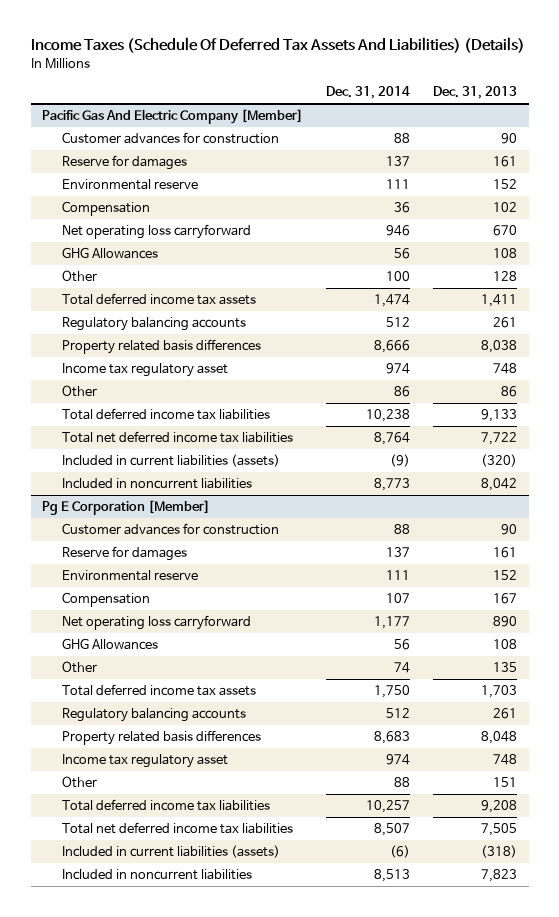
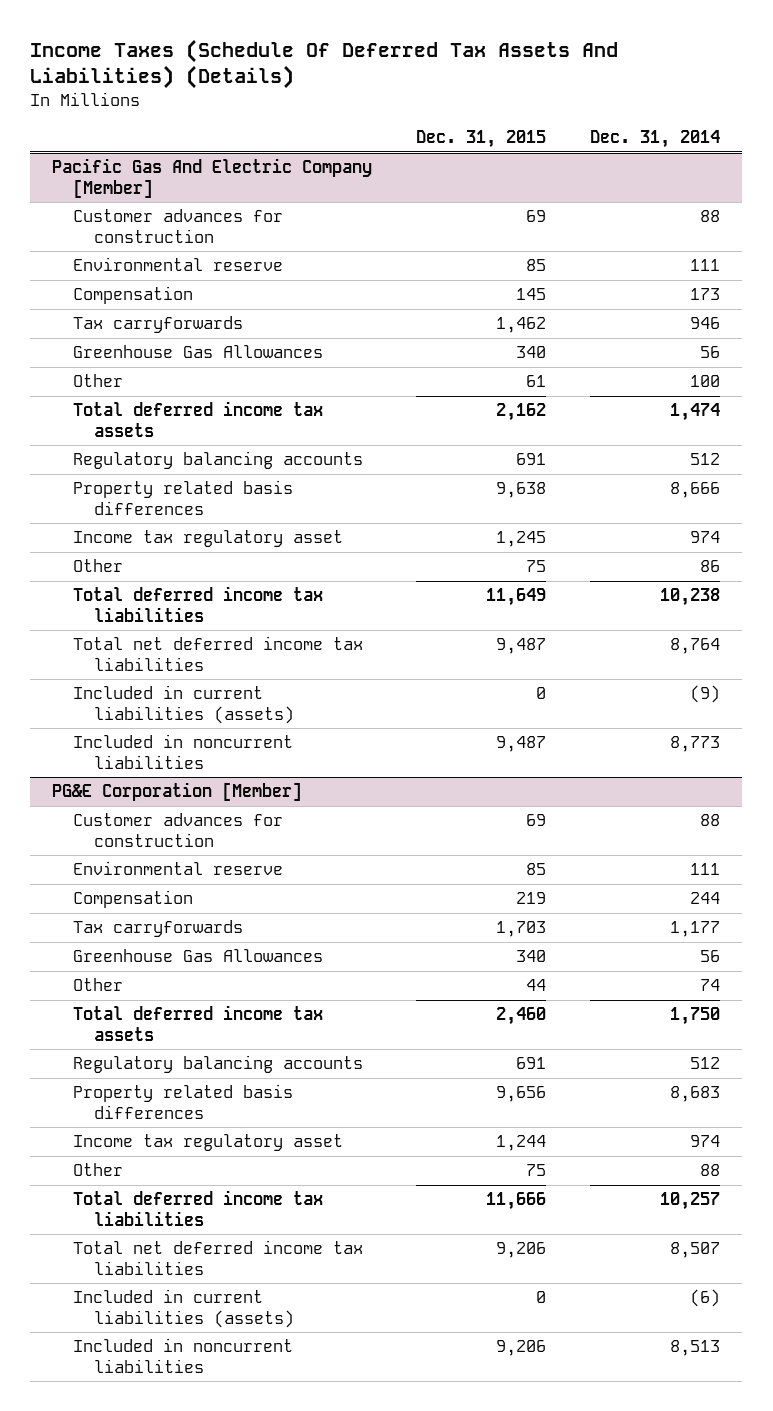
[433,86,518,100] Dec. 31, 2013 -> none
none -> [416,130,547,149] Dec. 31, 2015
[61,155,187,171] Reserve for damages -> none
[394,202,411,214] 36 -> [690,288,721,301] 173
[61,224,251,240] Net operating loss carryforward -> [73,316,244,334] Tax carryforwards
[61,247,158,260] GHG Allowances -> [73,345,324,359] Greenhouse Gas Allowances
[42,500,211,516] Pg E Corporation [Member] -> [52,782,303,802] PG&E Corporation [Member]
[61,546,187,562] Reserve for damages -> none
[386,593,411,604] 107 -> [690,892,721,905] 244
[61,615,251,631] Net operating loss carryforward -> [73,920,244,938] Tax carryforwards
[61,638,158,651] GHG Allowances -> [73,949,324,963] Greenhouse Gas Allowances

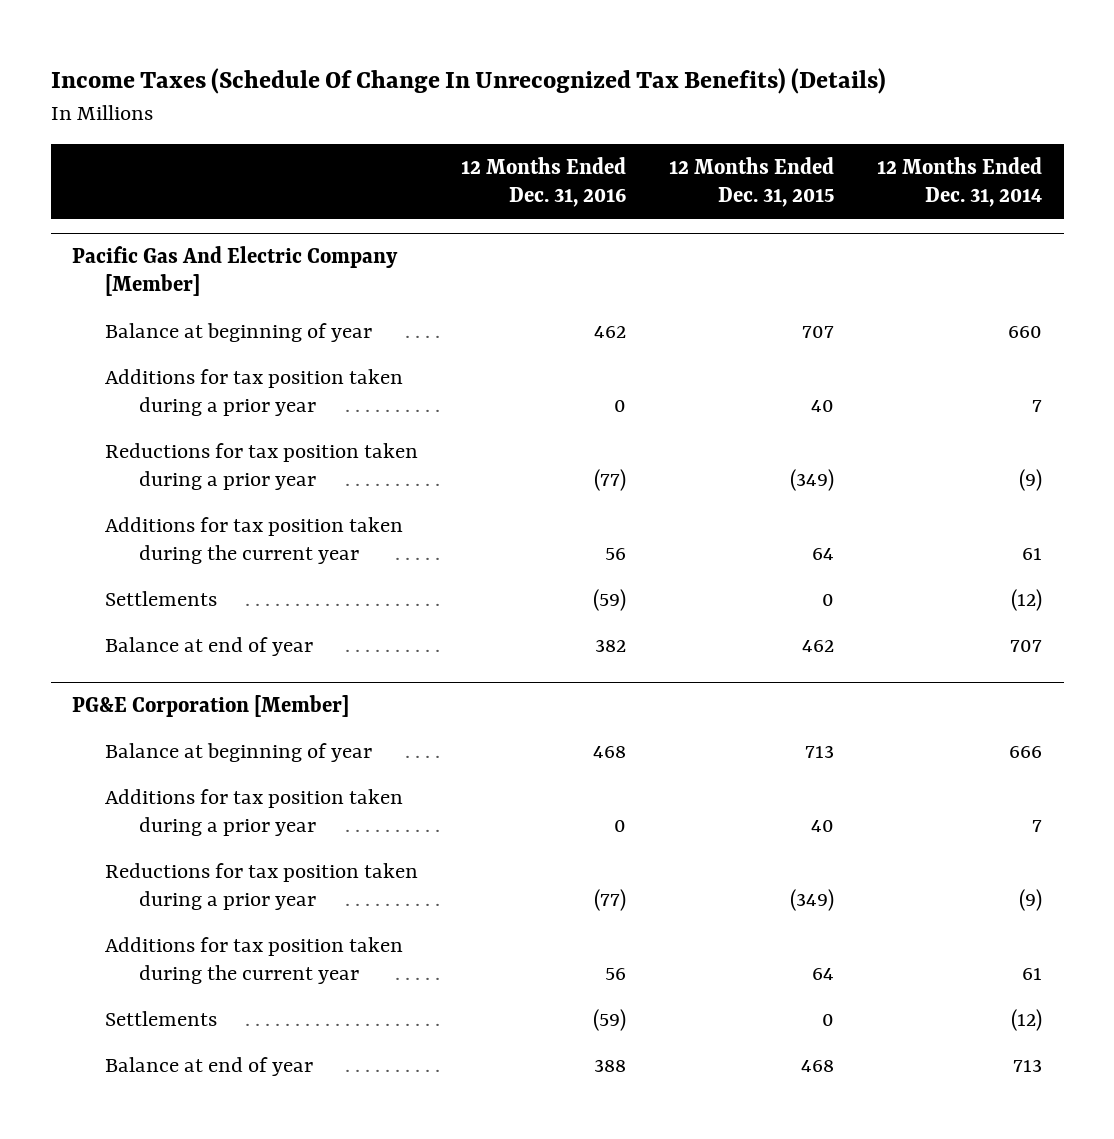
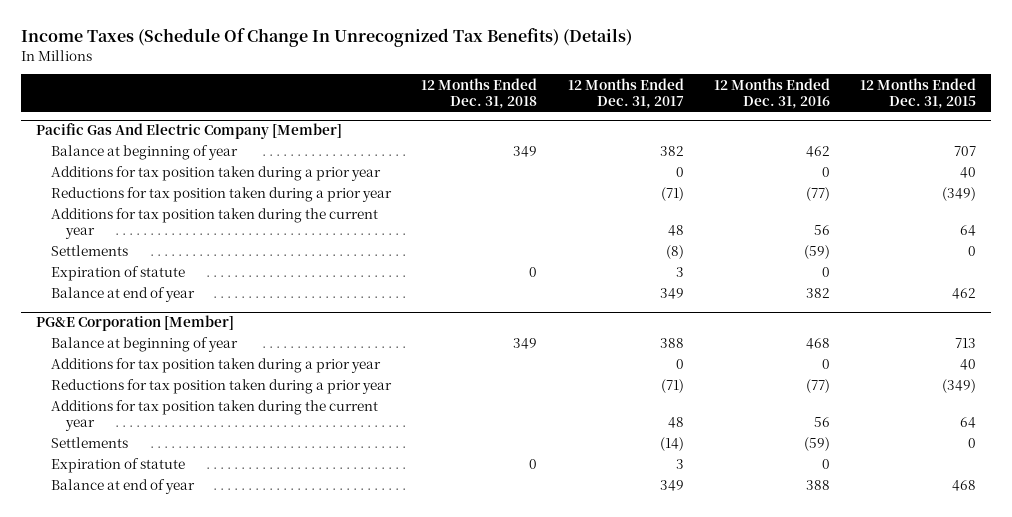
[877,156,1043,208] 12 Months Ended Dec. 31, 2014 -> none
none -> [421,77,538,109] 12 Months Ended Dec. 31, 2018
none -> [567,77,684,109] 12 Months Ended Dec. 31, 2017
none -> [51,266,186,282] Expiration of statute
none -> [51,458,186,474] Expiration of statute

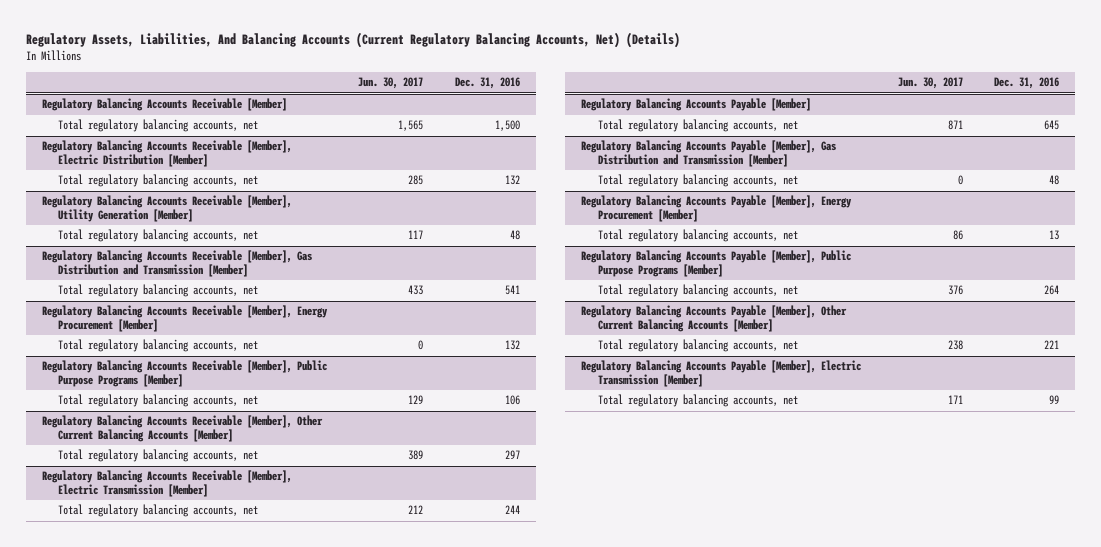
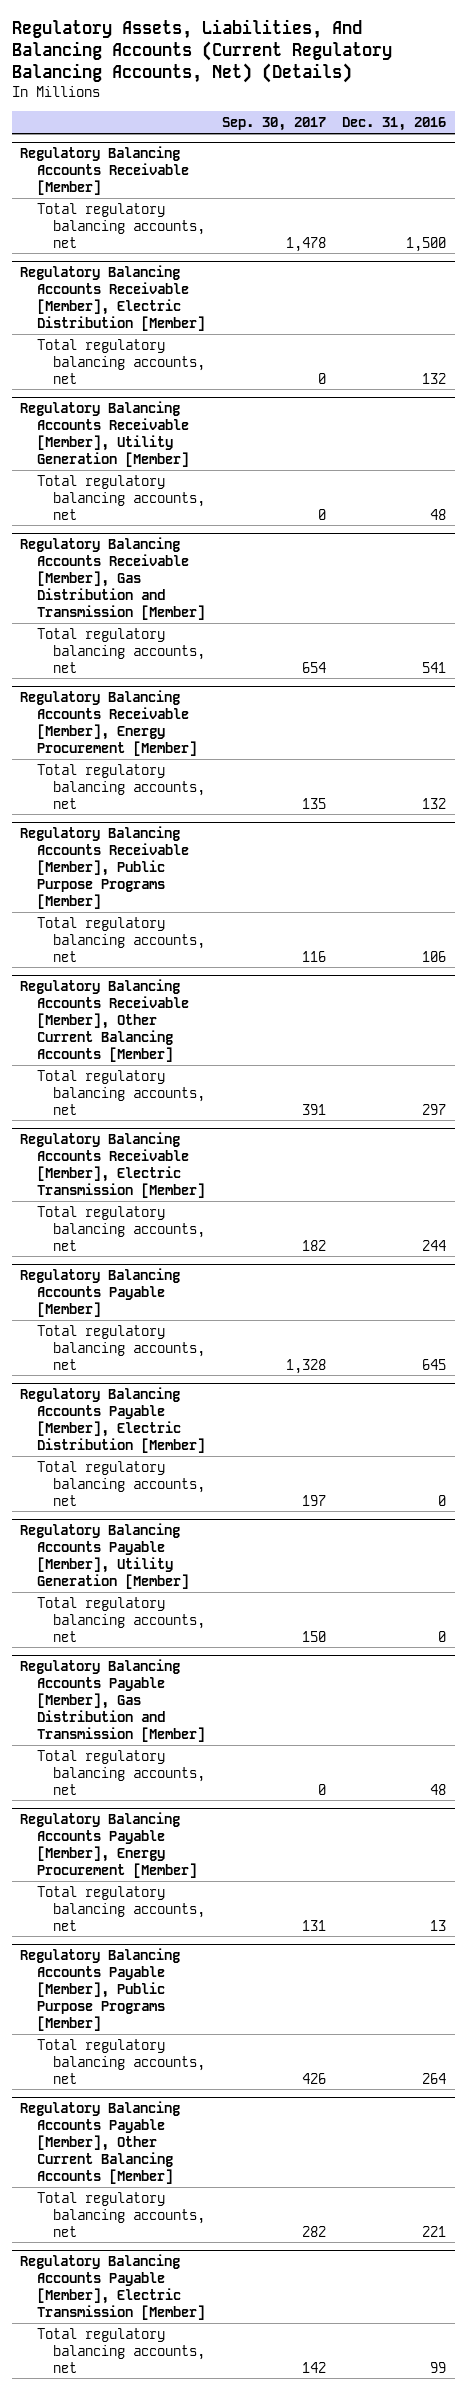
[358,77,424,90] Jun. 30, 2017 -> none
none -> [221,117,326,132] Sep. 30, 2017
none -> [19,1387,205,1453] Regulatory Balancing Accounts Payable [Member], Electric Distribution [Member]
none -> [36,1460,206,1506] Total regulatory balancing accounts, net
none -> [19,1523,189,1589] Regulatory Balancing Accounts Payable [Member], Utility Generation [Member]
none -> [36,1596,206,1642] Total regulatory balancing accounts, net

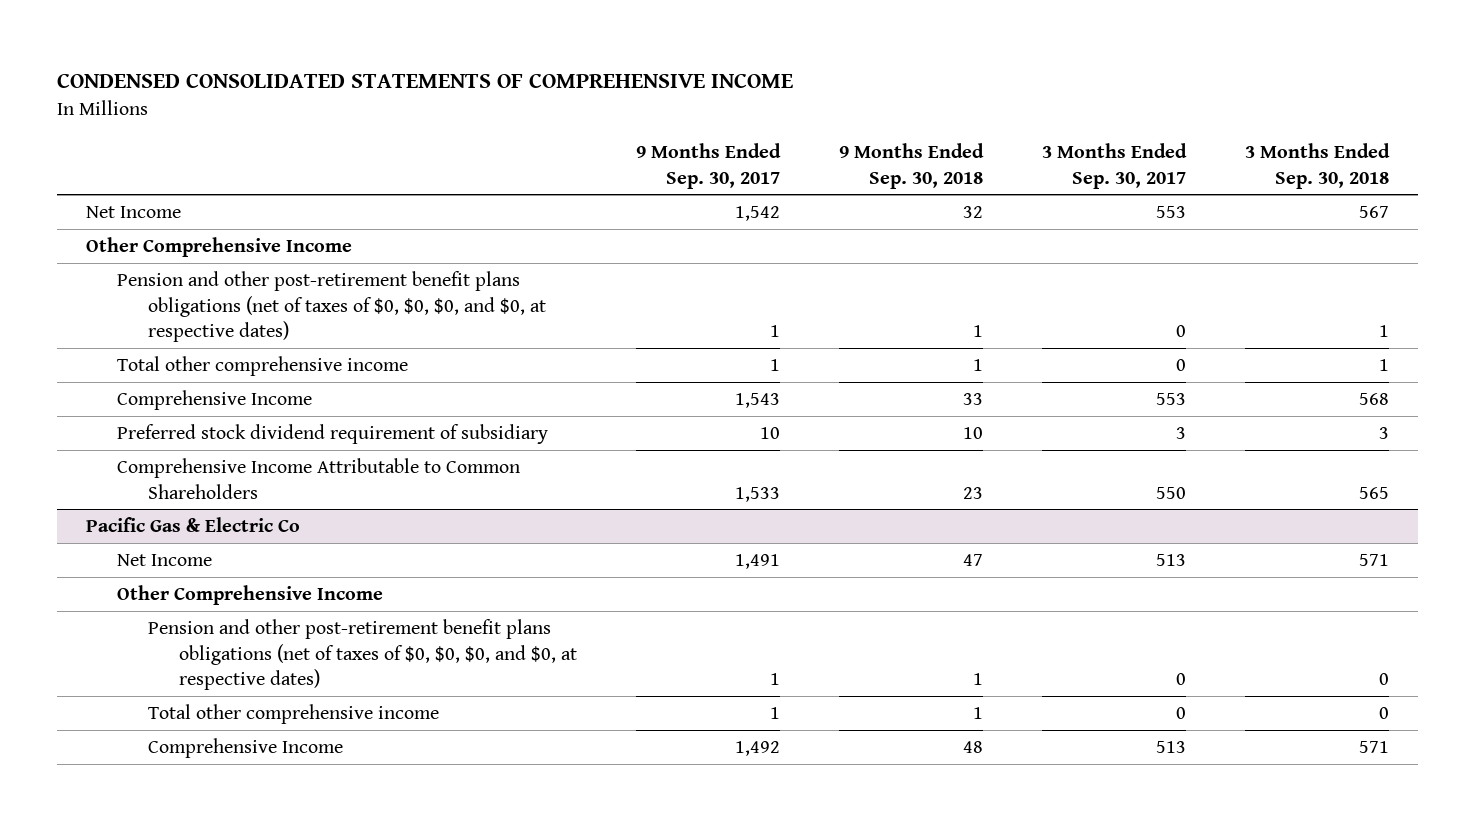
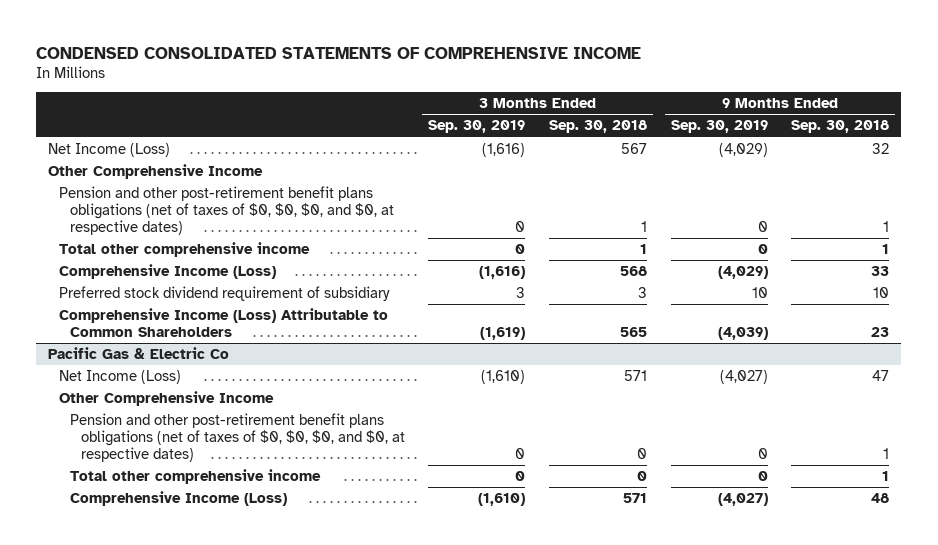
[635,143,781,189] 9 Months Ended Sep. 30, 2017 -> none
[1041,143,1187,189] 3 Months Ended Sep. 30, 2017 -> none
none -> [428,120,526,134] Sep. 30, 2019
none -> [670,120,768,134] Sep. 30, 2019
[86,206,182,219] Net Income -> [48,142,171,157] Net Income (Loss)
[116,390,312,411] Comprehensive Income -> [59,263,277,279] Comprehensive Income (Loss)
[116,458,520,499] Comprehensive Income Attributable to Common Shareholders -> [59,307,389,338] Comprehensive Income (Loss) Attributable to Common Shareholders
[116,554,212,567] Net Income -> [59,369,182,384] Net Income (Loss)
[147,738,343,759] Comprehensive Income -> [69,490,287,506] Comprehensive Income (Loss)

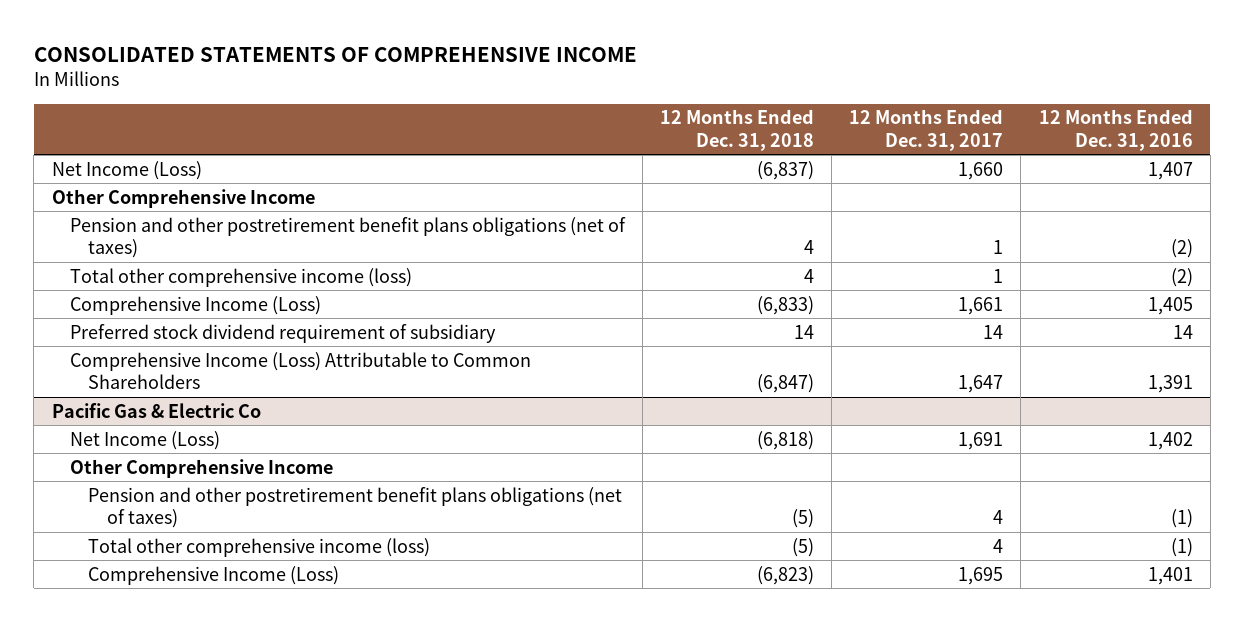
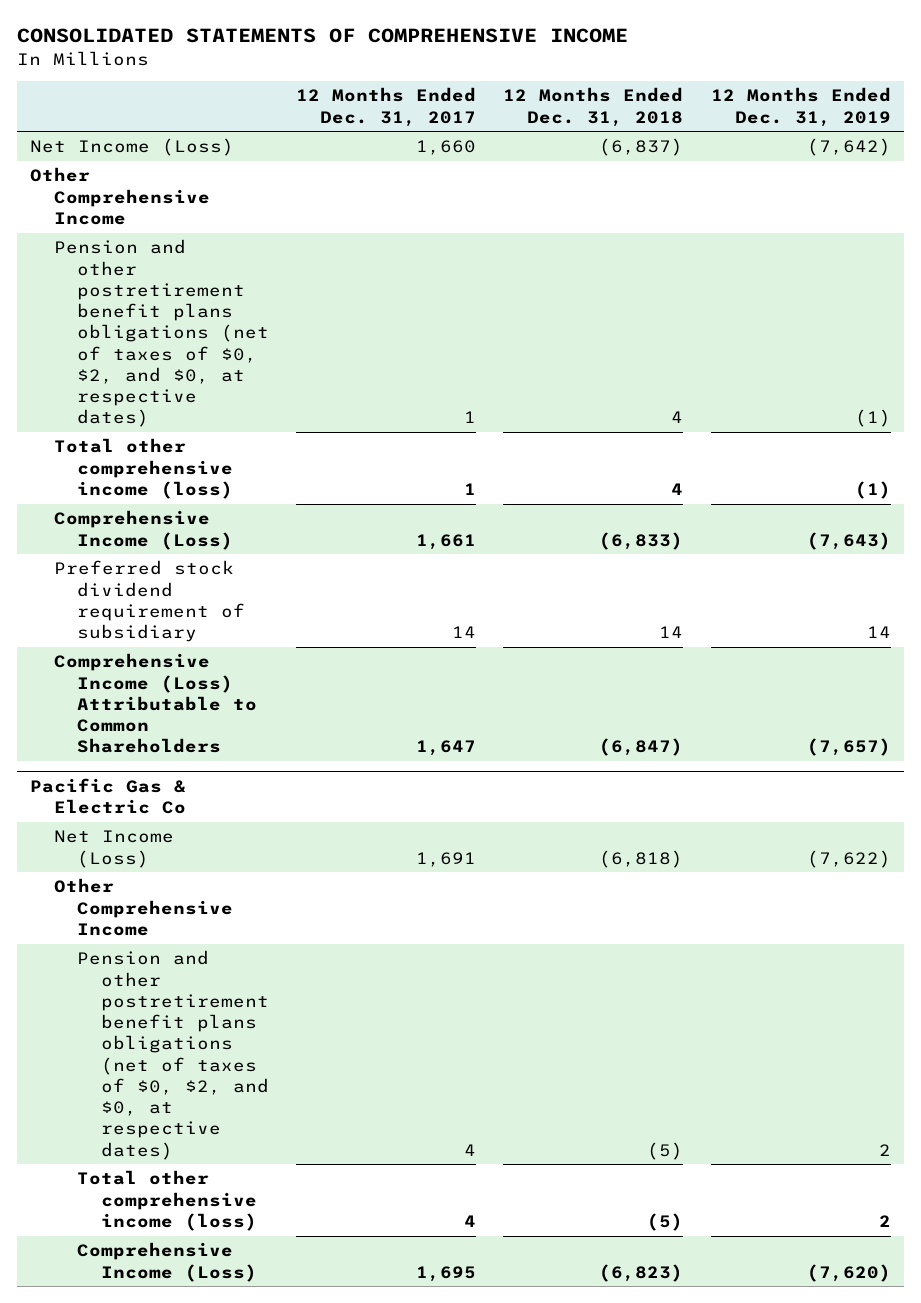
[1038,109,1193,152] 12 Months Ended Dec. 31, 2016 -> none
none -> [710,87,891,127] 12 Months Ended Dec. 31, 2019
[69,216,626,259] Pension and other postretirement benefit plans obligations (net of taxes) -> [53,239,270,428] Pension and other postretirement benefit plans obligations (net of taxes of $0, $2, and $0, at respective dates)
[88,486,623,529] Pension and other postretirement benefit plans obligations (net of taxes) -> [77,950,270,1160] Pension and other postretirement benefit plans obligations (net of taxes of $0, $2, and $0, at respective dates)

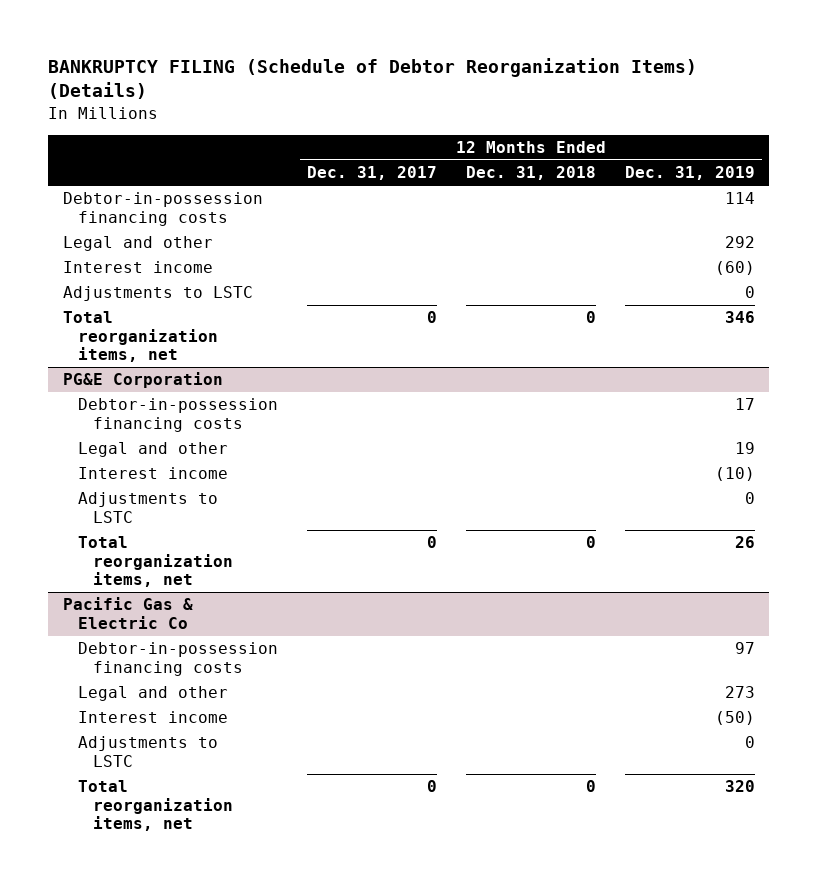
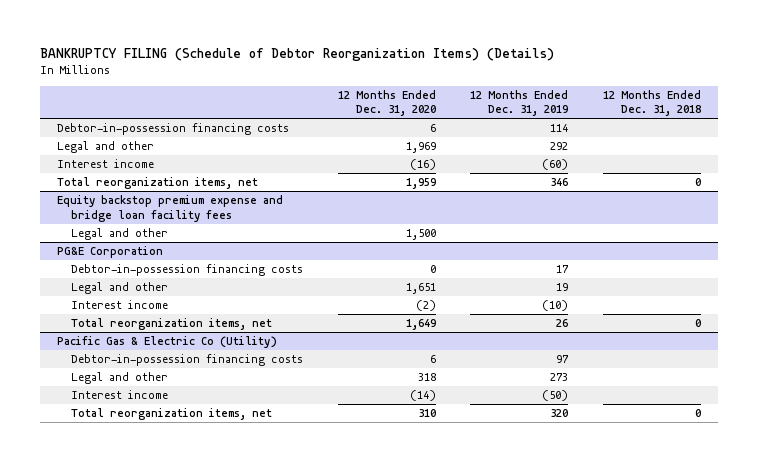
[306,166,437,181] Dec. 31, 2017 -> none
none -> [337,89,436,117] 12 Months Ended Dec. 31, 2020
[62,286,253,302] Adjustments to LSTC -> none
none -> [57,195,284,222] Equity backstop premium expense and bridge loan facility fees
none -> [71,228,169,241] Legal and other
[77,492,218,523] Adjustments to LSTC -> none
[62,597,193,629] Pacific Gas & Electric Co -> [57,336,278,349] Pacific Gas & Electric Co (Utility)
[77,736,218,767] Adjustments to LSTC -> none

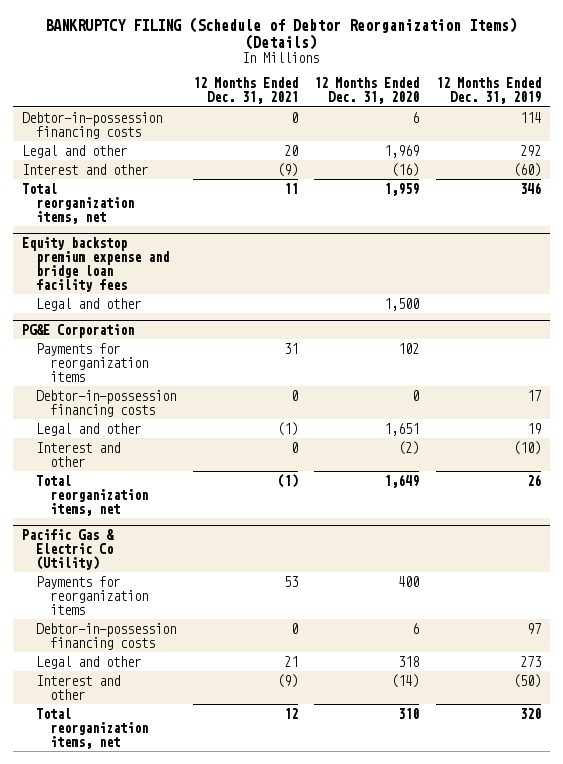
[602,89,701,117] 12 Months Ended Dec. 31, 2018 -> none
none -> [192,77,298,105] 12 Months Ended Dec. 31, 2021
[57,159,155,169] Interest income -> [21,163,148,175] Interest and other
none -> [36,342,149,382] Payments for reorganization items
[71,300,169,310] Interest income -> [36,441,121,467] Interest and other
none -> [36,575,149,615] Payments for reorganization items
[71,390,169,400] Interest income -> [36,674,121,700] Interest and other

